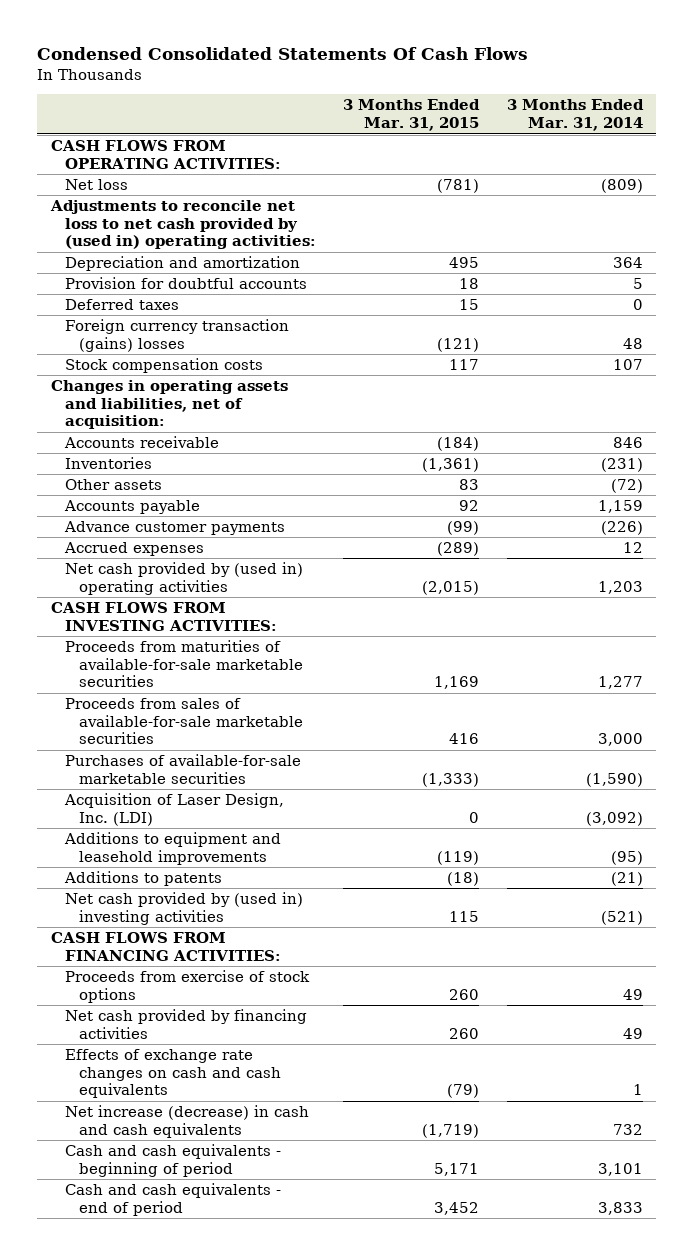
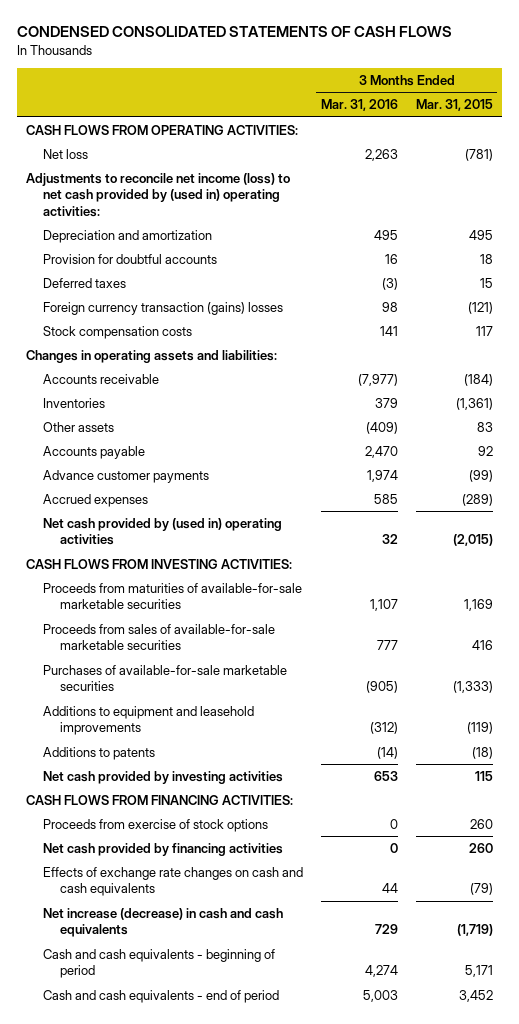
[37,47,529,61] Condensed Consolidated Statements Of Cash Flows -> [17,26,453,38] CONDENSED CONSOLIDATED STATEMENTS OF CASH FLOWS
[506,99,644,132] 3 Months Ended Mar. 31, 2014 -> none
none -> [320,99,398,112] Mar. 31, 2016
[49,200,317,250] Adjustments to reconcile net loss to net cash provided by (used in) operating activities: -> [26,172,291,217] Adjustments to reconcile net income (loss) to net cash provided by (used in) operating activities:
[50,380,288,430] Changes in operating assets and liabilities, net of acquisition: -> [26,349,278,363] Changes in operating assets and liabilities:
[64,793,285,826] Acquisition of Laser Design, Inc. (LDI) -> none
[65,892,304,925] Net cash provided by (used in) investing activities -> [42,770,283,784] Net cash provided by investing activities

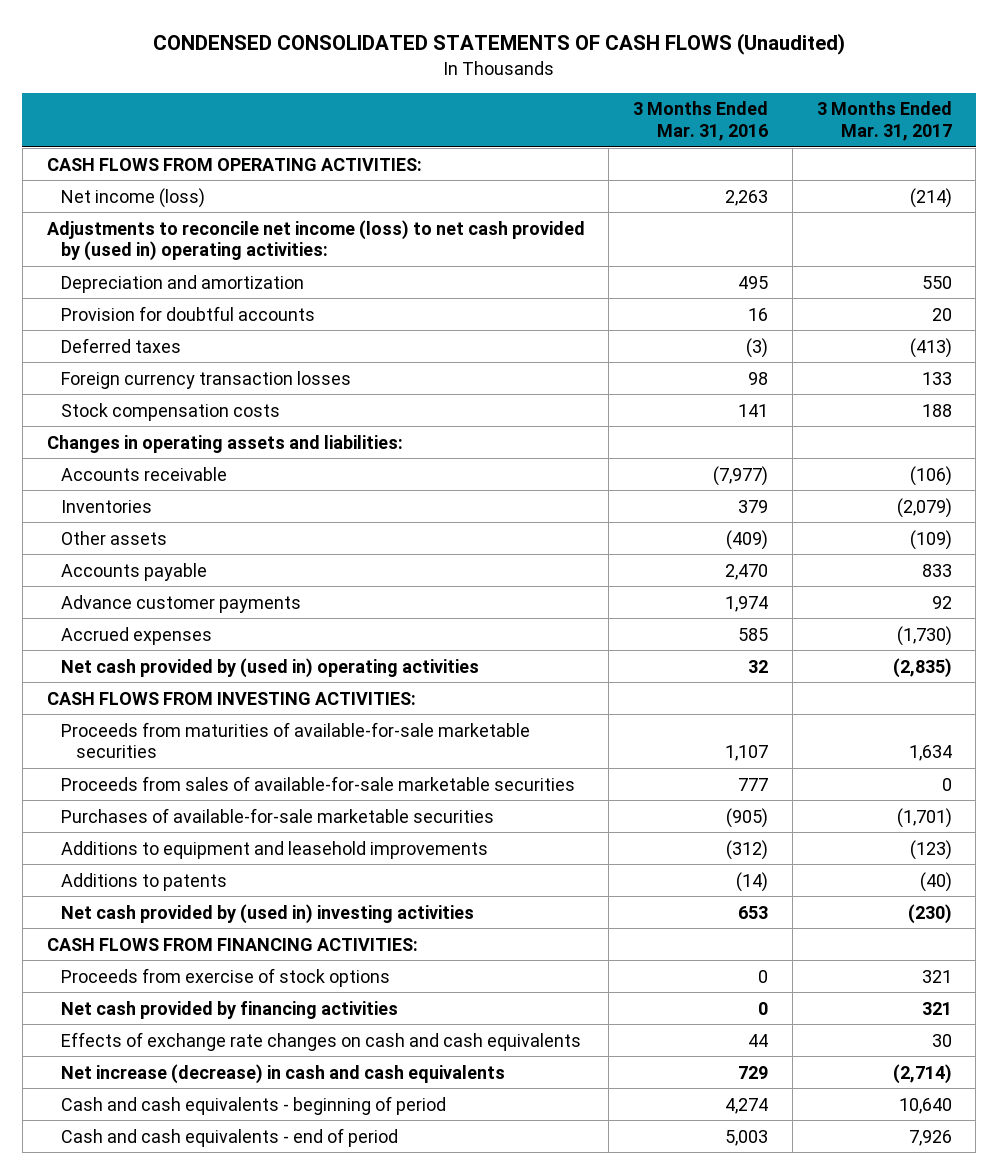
[17,26,453,38] CONDENSED CONSOLIDATED STATEMENTS OF CASH FLOWS -> [153,33,846,56] CONDENSED CONSOLIDATED STATEMENTS OF CASH FLOWS (Unaudited)
[415,99,493,112] Mar. 31, 2015 -> none
none -> [816,101,952,141] 3 Months Ended Mar. 31, 2017
[42,148,88,159] Net loss -> [61,187,206,208] Net income (loss)
[42,301,283,315] Foreign currency transaction (gains) losses -> [61,370,352,389] Foreign currency transaction losses
[42,770,283,784] Net cash provided by investing activities -> [61,903,475,924] Net cash provided by (used in) investing activities

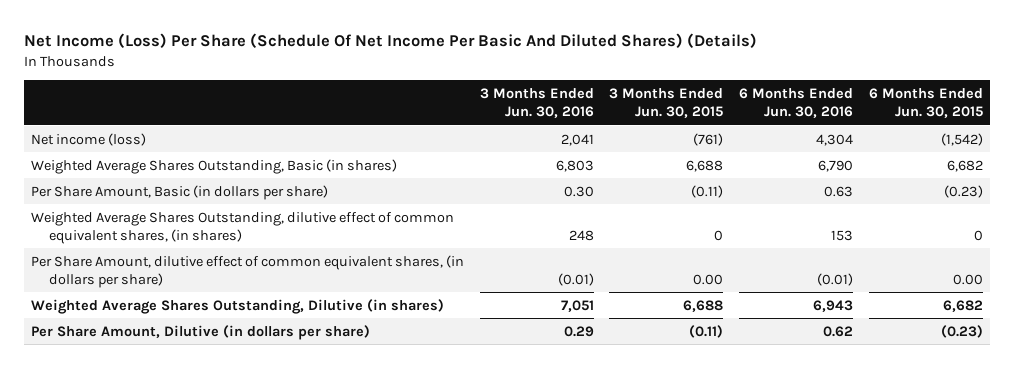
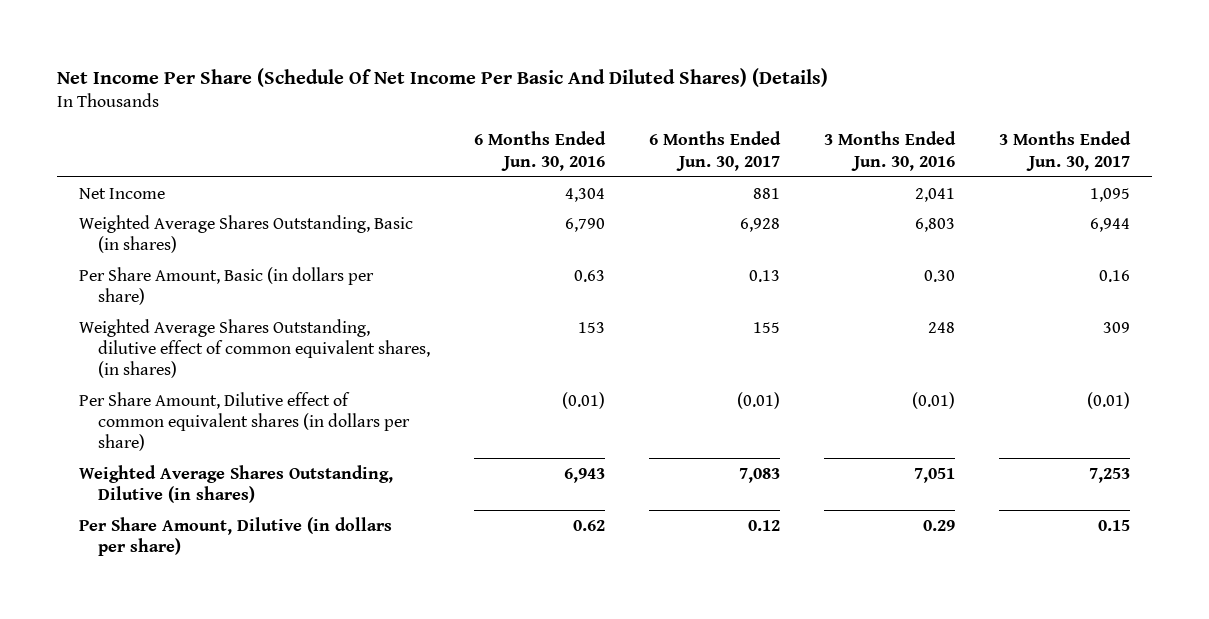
[23,33,757,49] Net Income (Loss) Per Share (Schedule Of Net Income Per Basic And Diluted Shares) (Details) -> [57,68,829,88] Net Income Per Share (Schedule Of Net Income Per Basic And Diluted Shares) (Details)
[609,87,724,118] 3 Months Ended Jun. 30, 2015 -> none
[868,87,983,118] 6 Months Ended Jun. 30, 2015 -> none
none -> [648,131,781,171] 6 Months Ended Jun. 30, 2017
none -> [998,131,1131,171] 3 Months Ended Jun. 30, 2017
[31,132,147,146] Net income (loss) -> [79,187,166,199] Net Income
[31,254,465,288] Per Share Amount, dilutive effect of common equivalent shares, (in dollars per share) -> [79,391,411,452] Per Share Amount, Dilutive effect of common equivalent shares (in dollars per share)

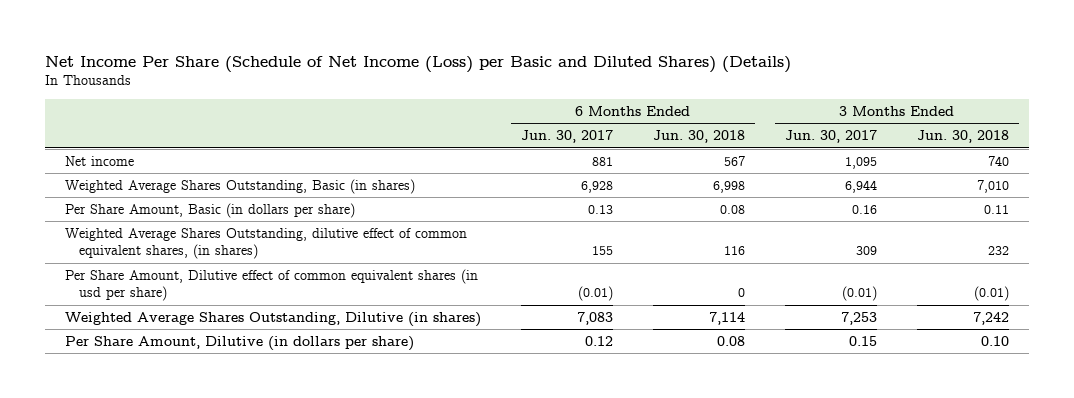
[57,68,829,88] Net Income Per Share (Schedule Of Net Income Per Basic And Diluted Shares) (Details) -> [45,55,792,73] Net Income Per Share (Schedule of Net Income (Loss) per Basic and Diluted Shares) (Details)
[474,131,607,171] 6 Months Ended Jun. 30, 2016 -> none
[823,131,956,171] 3 Months Ended Jun. 30, 2016 -> none
none -> [653,130,746,144] Jun. 30, 2018
none -> [917,130,1010,144] Jun. 30, 2018
[79,187,166,199] Net Income -> [65,155,135,166] Net income
[79,391,411,452] Per Share Amount, Dilutive effect of common equivalent shares (in dollars per share) -> [65,268,479,302] Per Share Amount, Dilutive effect of common equivalent shares (in usd per share)

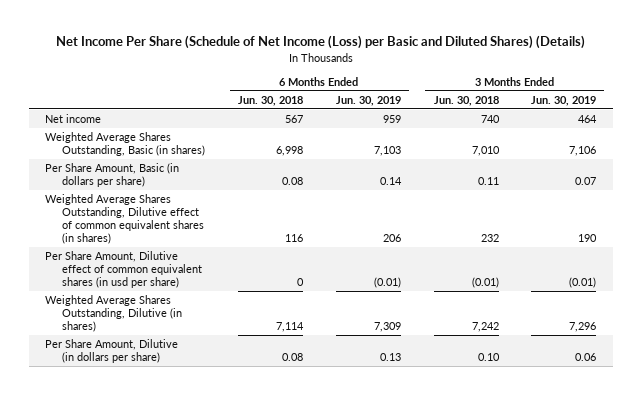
[521,130,614,144] Jun. 30, 2017 -> none
[785,130,878,144] Jun. 30, 2017 -> none
none -> [335,95,401,106] Jun. 30, 2019
none -> [531,95,597,106] Jun. 30, 2019
[65,227,468,260] Weighted Average Shares Outstanding, dilutive effect of common equivalent shares, (in shares) -> [45,193,205,244] Weighted Average Shares Outstanding, Dilutive effect of common equivalent shares (in shares)

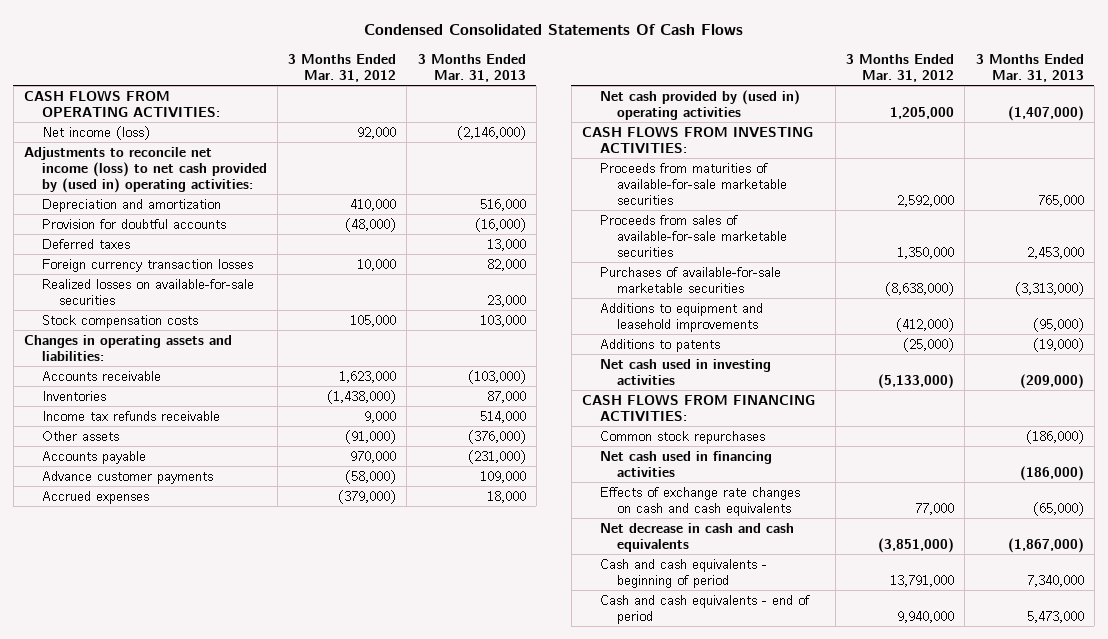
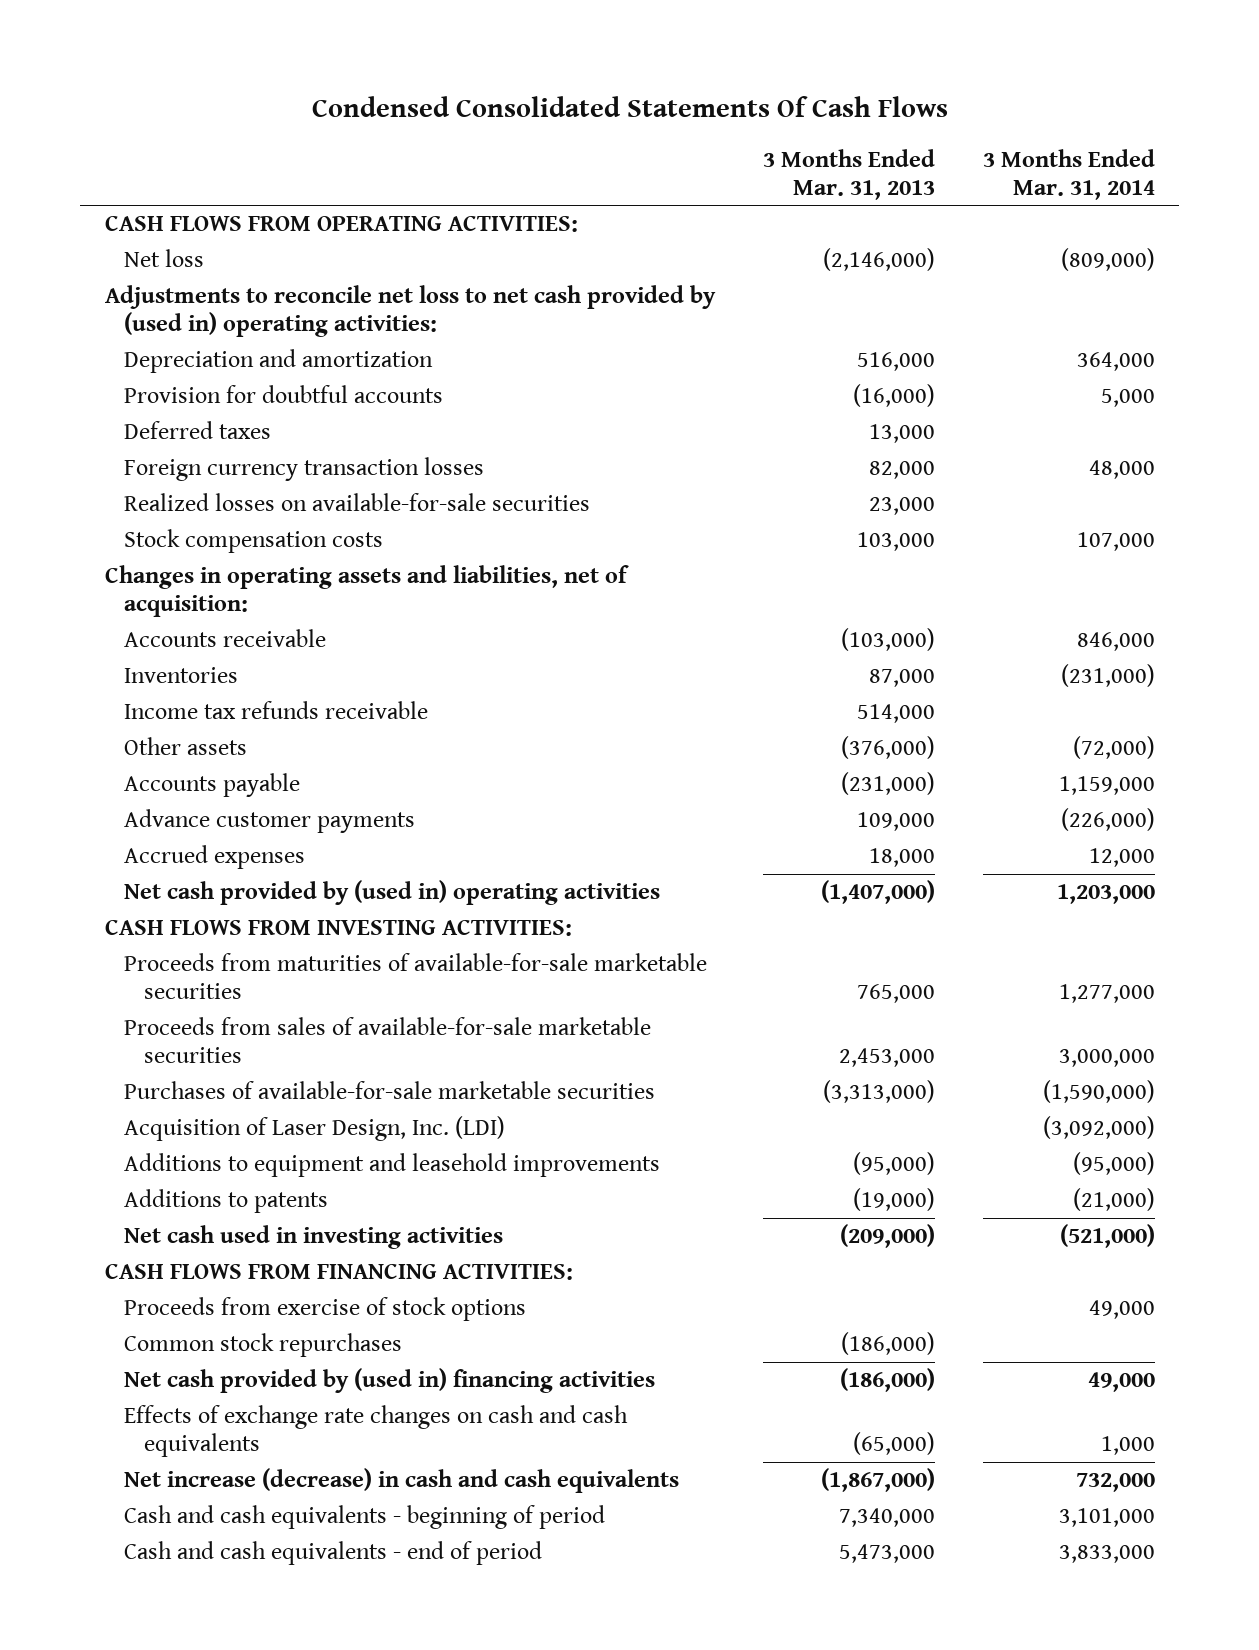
[288,53,397,82] 3 Months Ended Mar. 31, 2012 -> none
none -> [982,148,1155,200] 3 Months Ended Mar. 31, 2014
[41,125,150,140] Net income (loss) -> [124,249,205,268] Net loss
[24,146,267,194] Adjustments to reconcile net income (loss) to net cash provided by (used in) operating activities: -> [104,285,716,338] Adjustments to reconcile net loss to net cash provided by (used in) operating activities:
[24,334,233,361] Changes in operating assets and liabilities: -> [104,565,629,618] Changes in operating assets and liabilities, net of acquisition:
none -> [124,1116,506,1142] Acquisition of Laser Design, Inc. (LDI)
none -> [124,1297,527,1322] Proceeds from exercise of stock options
[599,450,772,477] Net cash used in financing activities -> [124,1368,656,1394] Net cash provided by (used in) financing activities
[599,522,794,552] Net decrease in cash and cash equivalents -> [124,1468,680,1494] Net increase (decrease) in cash and cash equivalents

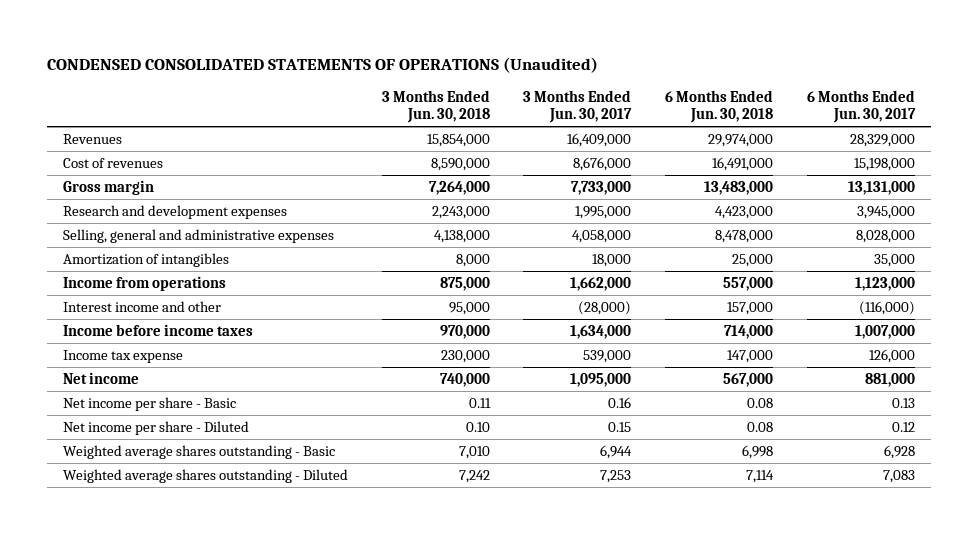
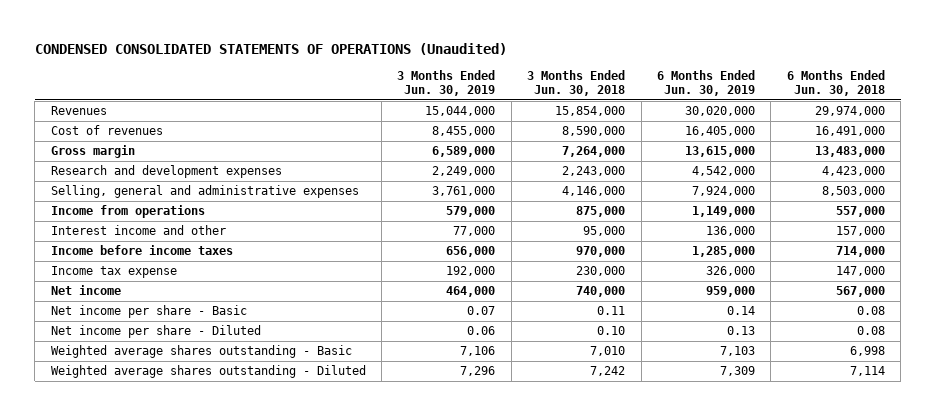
[523,89,633,124] 3 Months Ended Jun. 30, 2017 -> none
[806,89,916,124] 6 Months Ended Jun. 30, 2017 -> none
none -> [397,70,496,97] 3 Months Ended Jun. 30, 2019
none -> [657,70,756,97] 6 Months Ended Jun. 30, 2019
[63,252,230,267] Amortization of intangibles -> none
[433,229,490,243] 4,138,000 -> [562,186,626,197] 4,146,000
[714,229,773,243] 8,478,000 -> [821,186,885,197] 8,503,000

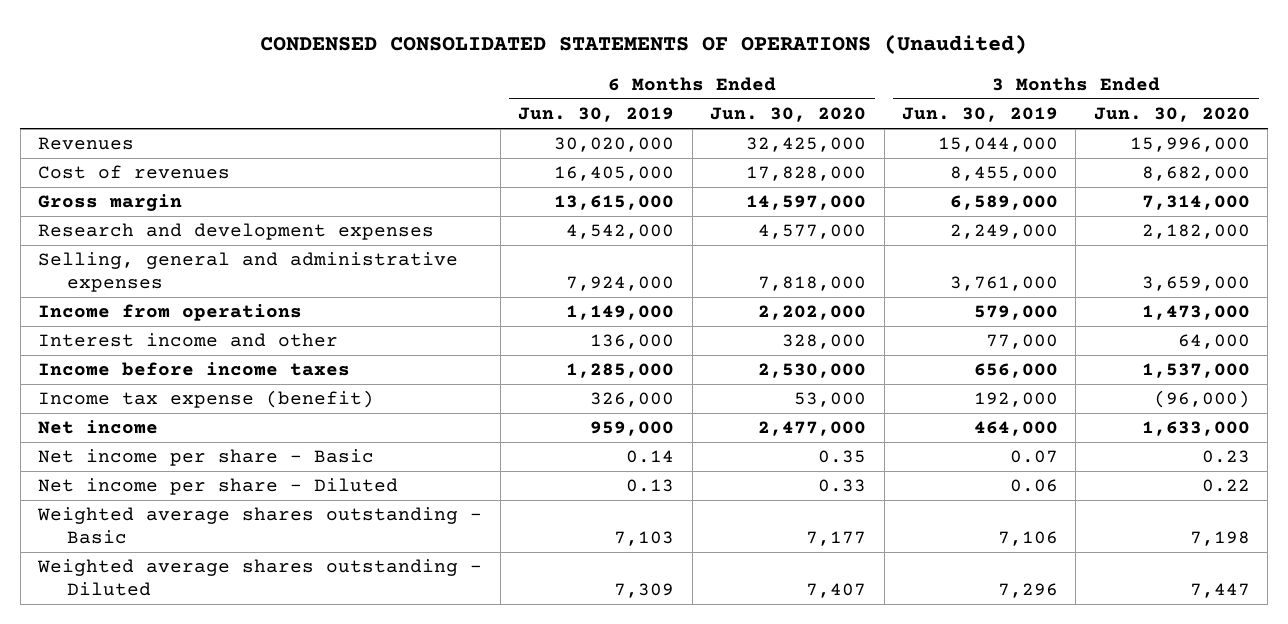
[527,70,626,97] 3 Months Ended Jun. 30, 2018 -> none
[786,70,885,97] 6 Months Ended Jun. 30, 2018 -> none
none -> [710,107,867,123] Jun. 30, 2020
none -> [1093,107,1250,123] Jun. 30, 2020
[50,266,177,279] Income tax expense -> [38,390,375,409] Income tax expense (benefit)

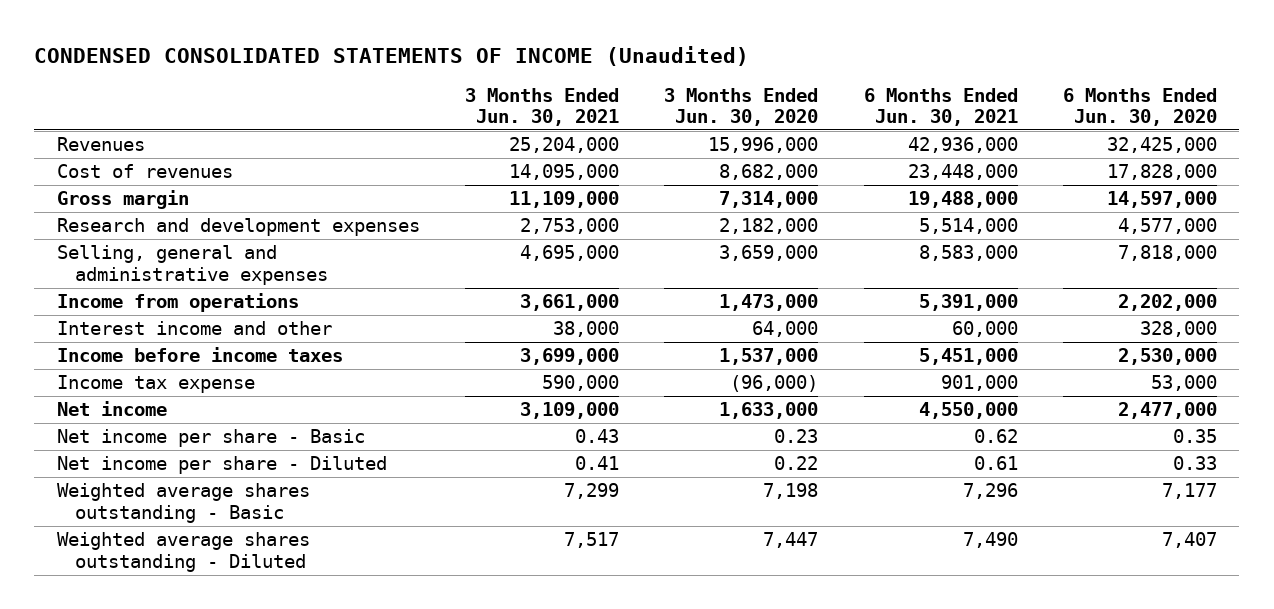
[260,34,1028,55] CONDENSED CONSOLIDATED STATEMENTS OF OPERATIONS (Unaudited) -> [34,45,750,66] CONDENSED CONSOLIDATED STATEMENTS OF INCOME (Unaudited)
[518,107,675,123] Jun. 30, 2019 -> none
[901,107,1058,123] Jun. 30, 2019 -> none
none -> [465,87,620,126] 3 Months Ended Jun. 30, 2021
none -> [863,87,1018,126] 6 Months Ended Jun. 30, 2021
[38,390,375,409] Income tax expense (benefit) -> [56,375,255,394] Income tax expense

